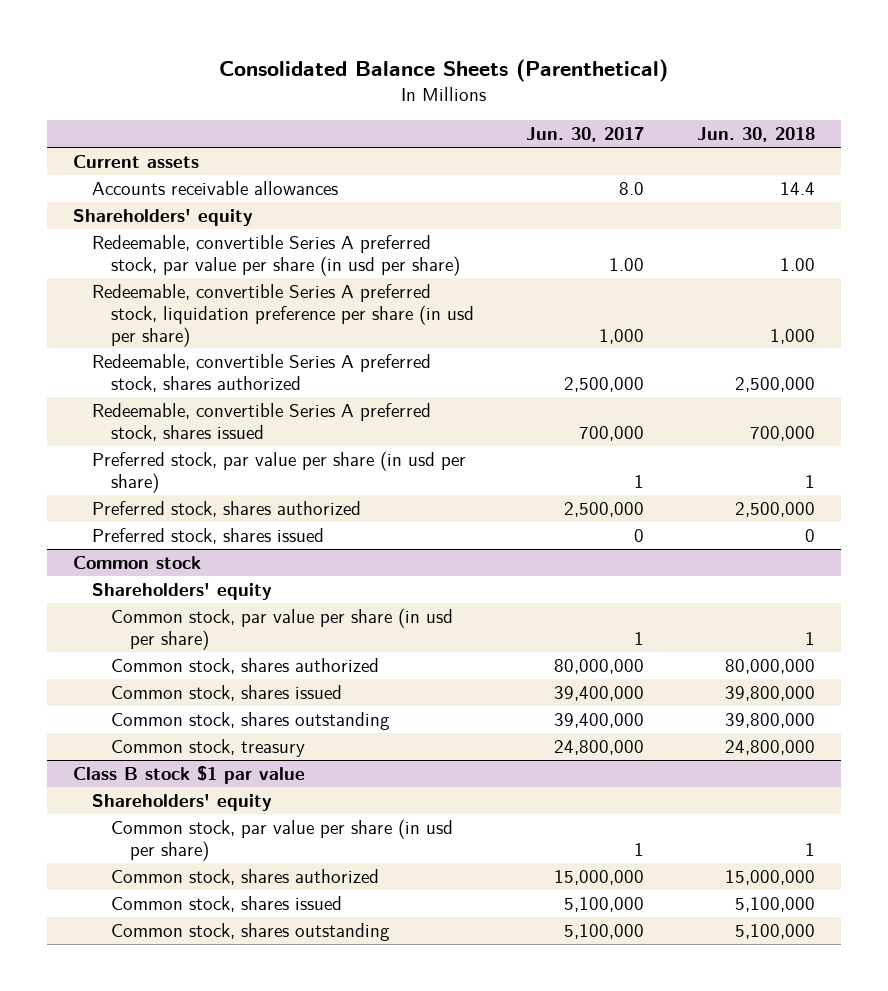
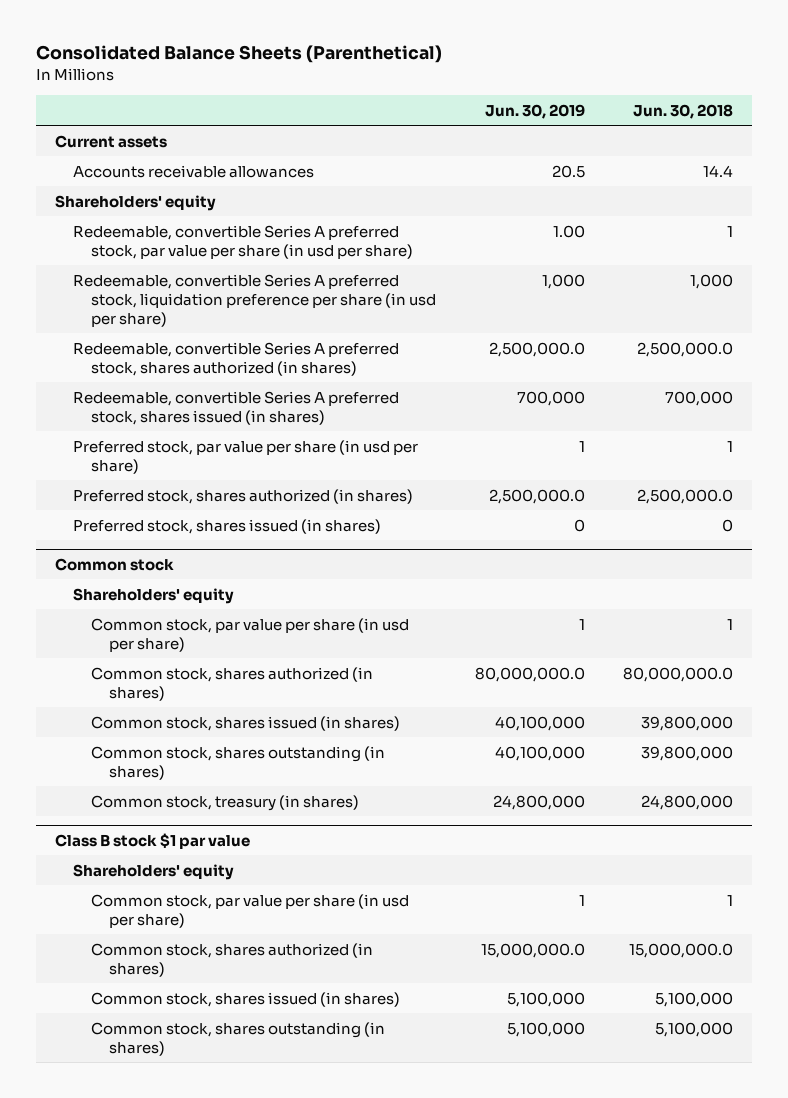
[526,127,645,143] Jun. 30, 2017 -> none
none -> [484,103,585,119] Jun. 30, 2019
[779,257,815,271] 1.00 -> [726,225,733,237] 1
[92,354,432,392] Redeemable, convertible Series A preferred stock, shares authorized -> [73,341,400,376] Redeemable, convertible Series A preferred stock, shares authorized (in shares)
[734,376,815,392] 2,500,000 -> [636,341,733,357] 2,500,000.0
[92,403,432,441] Redeemable, convertible Series A preferred stock, shares issued -> [73,390,400,425] Redeemable, convertible Series A preferred stock, shares issued (in shares)
[92,501,362,518] Preferred stock, shares authorized -> [73,488,414,504] Preferred stock, shares authorized (in shares)
[734,502,815,518] 2,500,000 -> [636,488,733,504] 2,500,000.0
[92,528,325,545] Preferred stock, shares issued -> [73,518,382,534] Preferred stock, shares issued (in shares)
[110,658,379,675] Common stock, shares authorized -> [91,666,374,701] Common stock, shares authorized (in shares)
[724,659,815,675] 80,000,000 -> [622,666,733,682] 80,000,000.0
[110,685,342,702] Common stock, shares issued -> [91,715,401,731] Common stock, shares issued (in shares)
[110,712,390,731] Common stock, shares outstanding -> [91,745,386,780] Common stock, shares outstanding (in shares)
[110,739,305,758] Common stock, treasury -> [91,794,360,811] Common stock, treasury (in shares)
[110,869,379,886] Common stock, shares authorized -> [91,942,374,977] Common stock, shares authorized (in shares)
[724,870,815,886] 15,000,000 -> [628,942,733,958] 15,000,000.0
[110,896,342,913] Common stock, shares issued -> [91,991,401,1007] Common stock, shares issued (in shares)
[110,923,390,942] Common stock, shares outstanding -> [91,1021,386,1056] Common stock, shares outstanding (in shares)

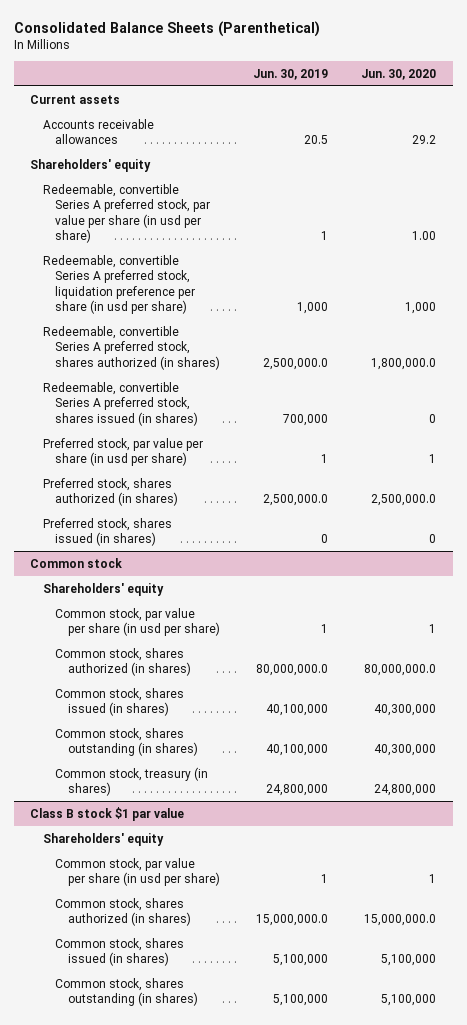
[632,103,733,119] Jun. 30, 2018 -> none
none -> [361,68,437,80] Jun. 30, 2020
[552,224,585,238] 1.00 -> [321,231,329,241] 1

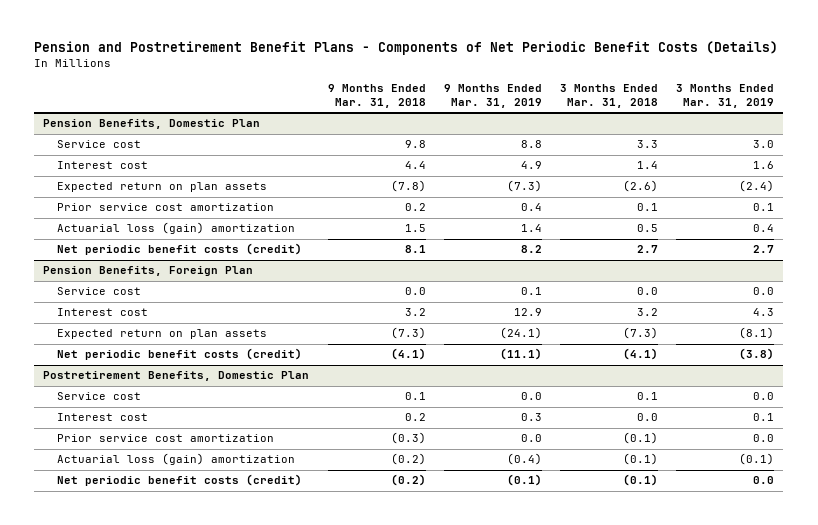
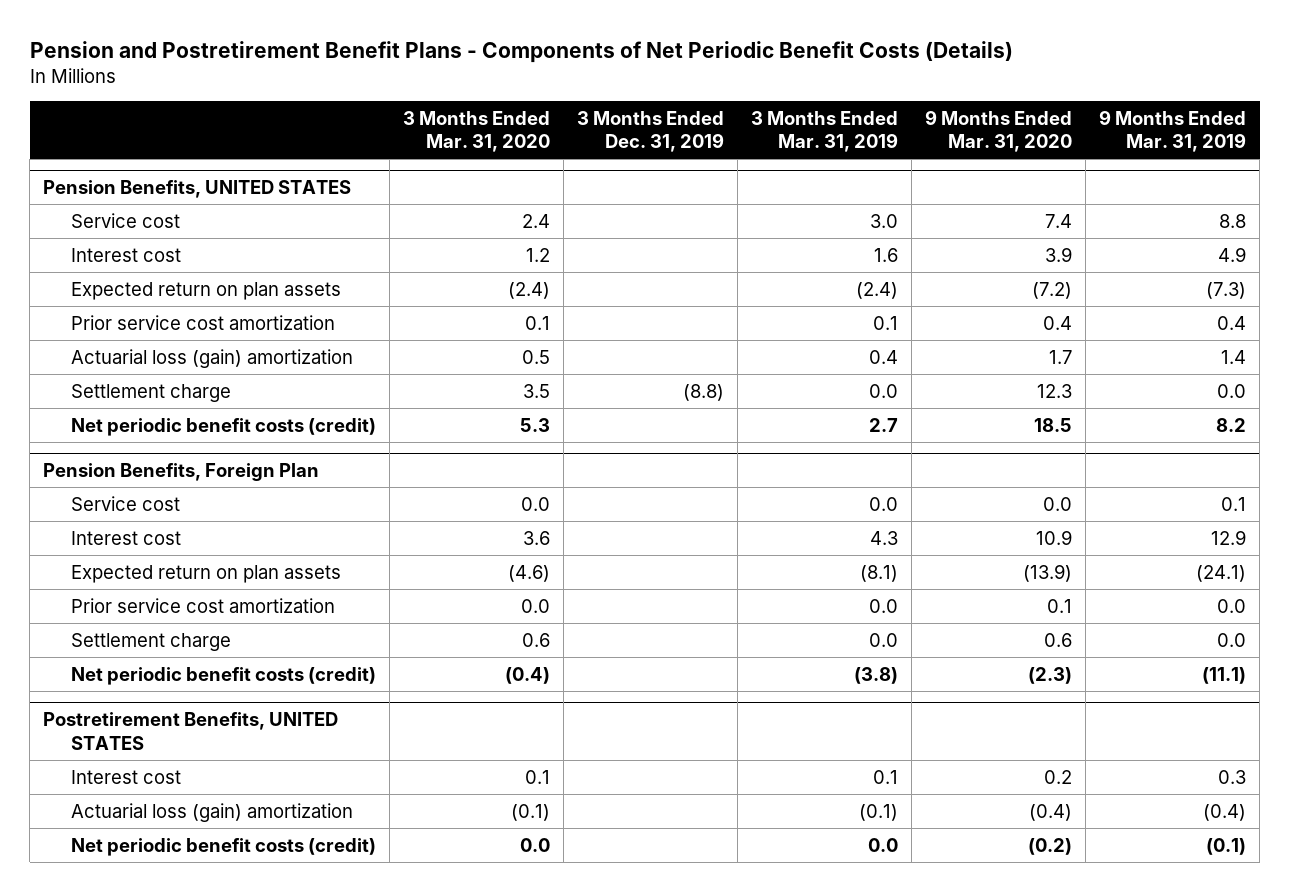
[327,84,426,109] 9 Months Ended Mar. 31, 2018 -> none
[559,84,658,109] 3 Months Ended Mar. 31, 2018 -> none
none -> [403,110,551,153] 3 Months Ended Mar. 31, 2020
none -> [577,110,725,153] 3 Months Ended Dec. 31, 2019
none -> [925,109,1073,153] 9 Months Ended Mar. 31, 2020
[43,119,261,130] Pension Benefits, Domestic Plan -> none
none -> [43,180,352,199] Pension Benefits, UNITED STATES
none -> [71,383,232,402] Settlement charge
none -> [71,597,336,613] Prior service cost amortization
none -> [71,632,232,651] Settlement charge
[43,371,310,382] Postretirement Benefits, Domestic Plan -> none
[57,392,142,401] Service cost -> none
none -> [43,712,339,750] Postretirement Benefits, UNITED STATES
[57,434,275,443] Prior service cost amortization -> none

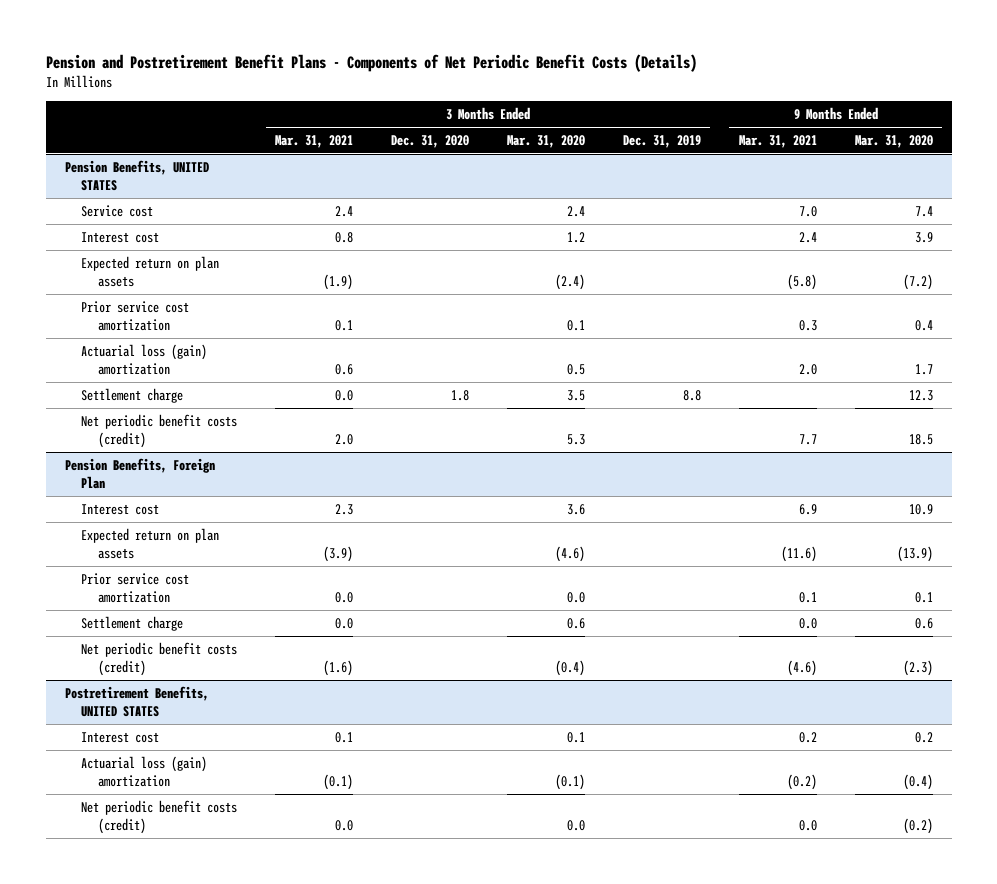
[751,110,899,153] 3 Months Ended Mar. 31, 2019 -> none
[1099,109,1247,153] 9 Months Ended Mar. 31, 2019 -> none
none -> [275,135,354,149] Mar. 31, 2021
none -> [391,135,470,149] Dec. 31, 2020
none -> [738,135,817,149] Mar. 31, 2021
[683,383,725,401] (8.8) -> [682,389,701,401] 8.8
[71,495,181,511] Service cost -> none

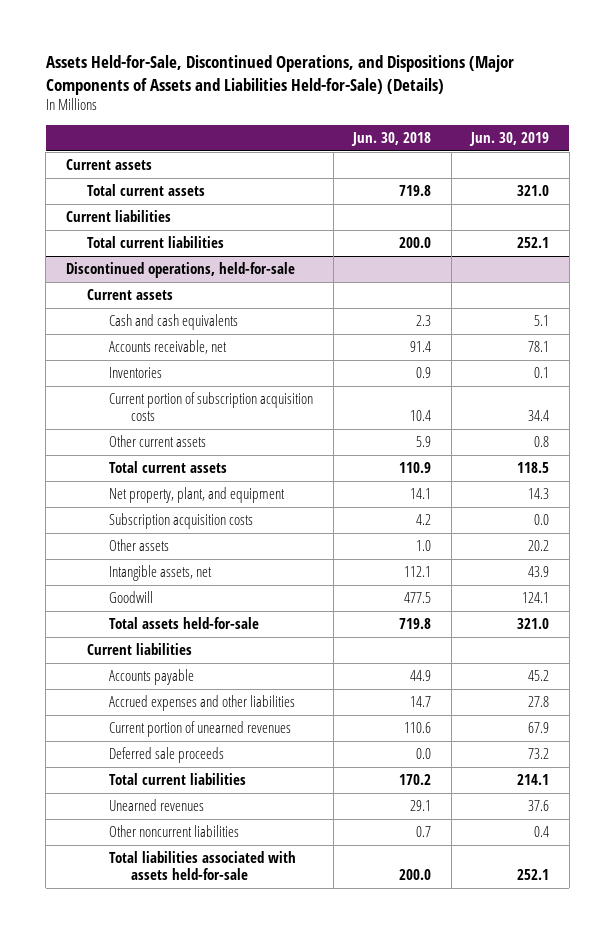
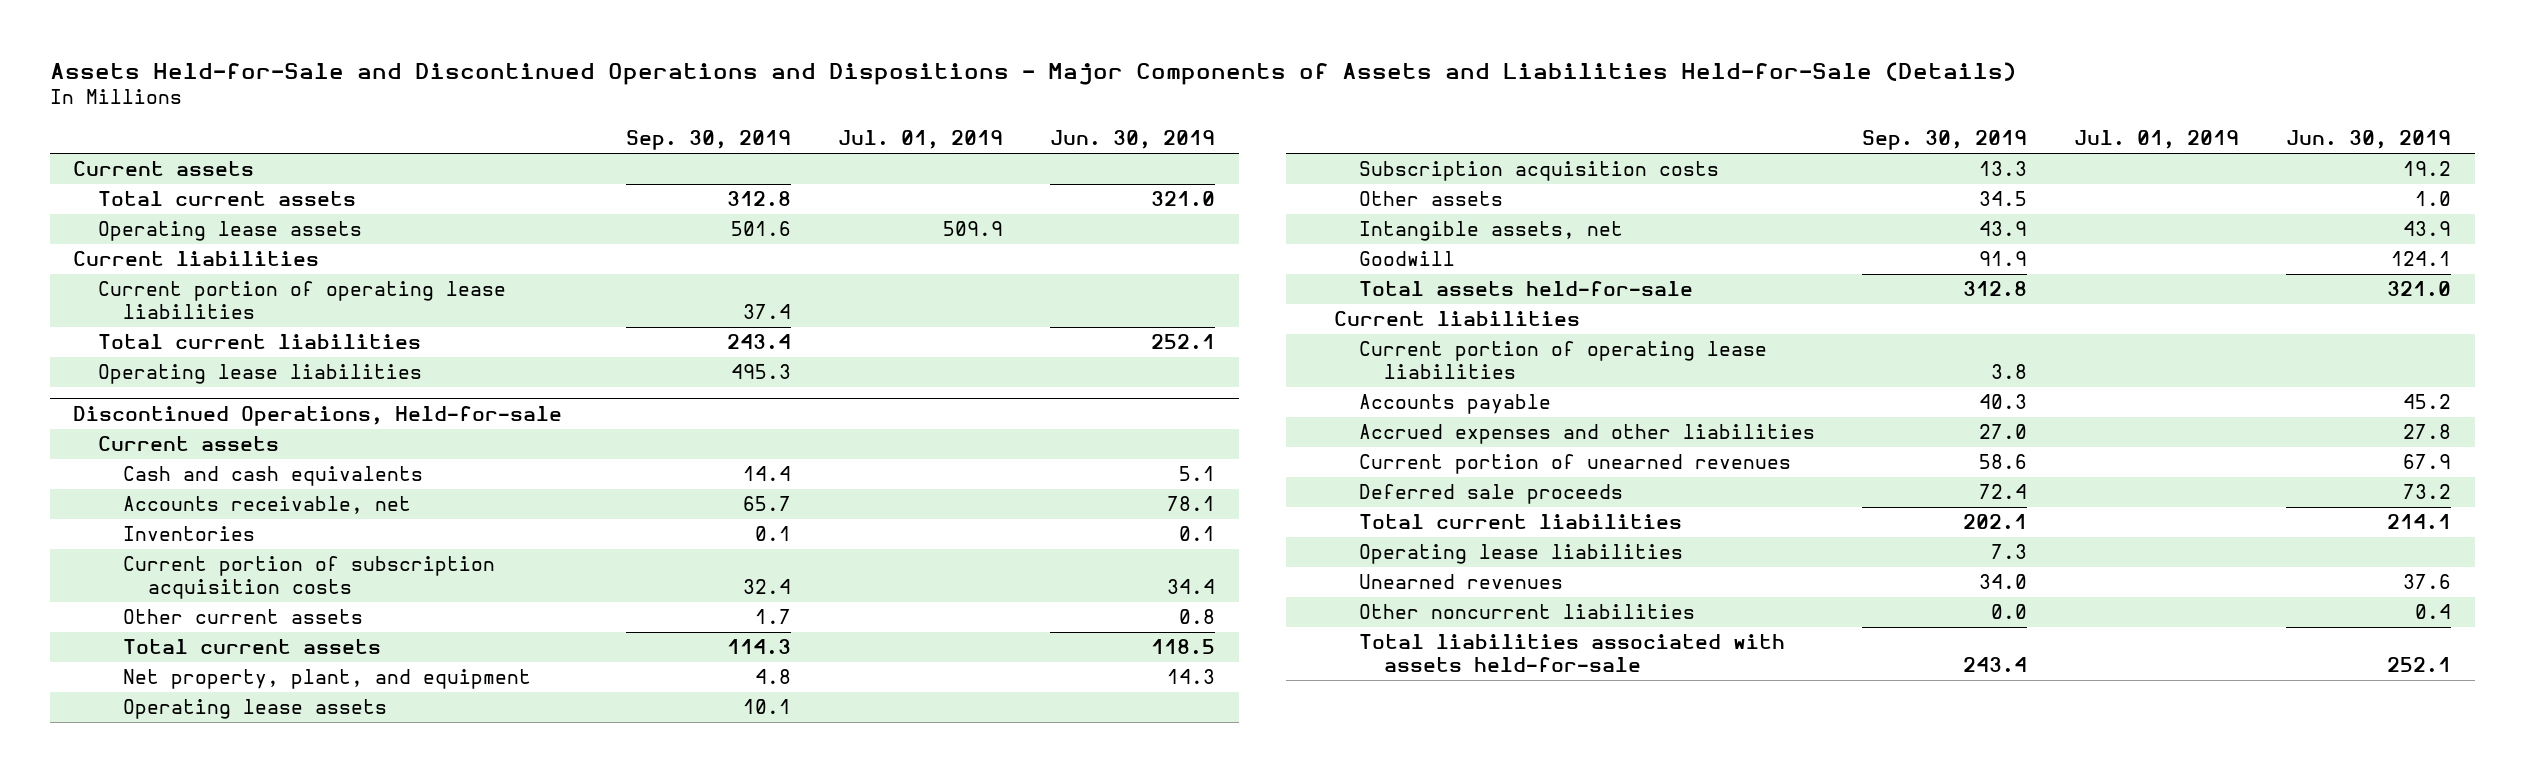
[45,55,514,95] Assets Held-for-Sale, Discontinued Operations, and Dispositions (Major Components of Assets and Liabilities Held-for-Sale) (Details) -> [49,61,2016,85] Assets Held-for-Sale and Discontinued Operations and Dispositions - Major Components of Assets and Liabilities Held-for-Sale (Details)
[351,131,432,146] Jun. 30, 2018 -> none
none -> [626,130,792,151] Sep. 30, 2019
none -> [838,130,1004,150] Jul. 01, 2019
none -> [98,221,363,242] Operating lease assets
none -> [98,281,507,320] Current portion of operating lease liabilities
none -> [98,364,423,385] Operating lease liabilities
[65,262,295,279] Discontinued operations, held-for-sale -> [73,405,563,426] Discontinued Operations, Held-for-sale
none -> [123,699,388,720] Operating lease assets
[534,514,550,526] 0.0 -> [2403,161,2452,177] 19.2
[528,540,550,552] 20.2 -> [2415,191,2452,207] 1.0
none -> [1359,341,1768,380] Current portion of operating lease liabilities
none -> [1359,544,1684,565] Operating lease liabilities

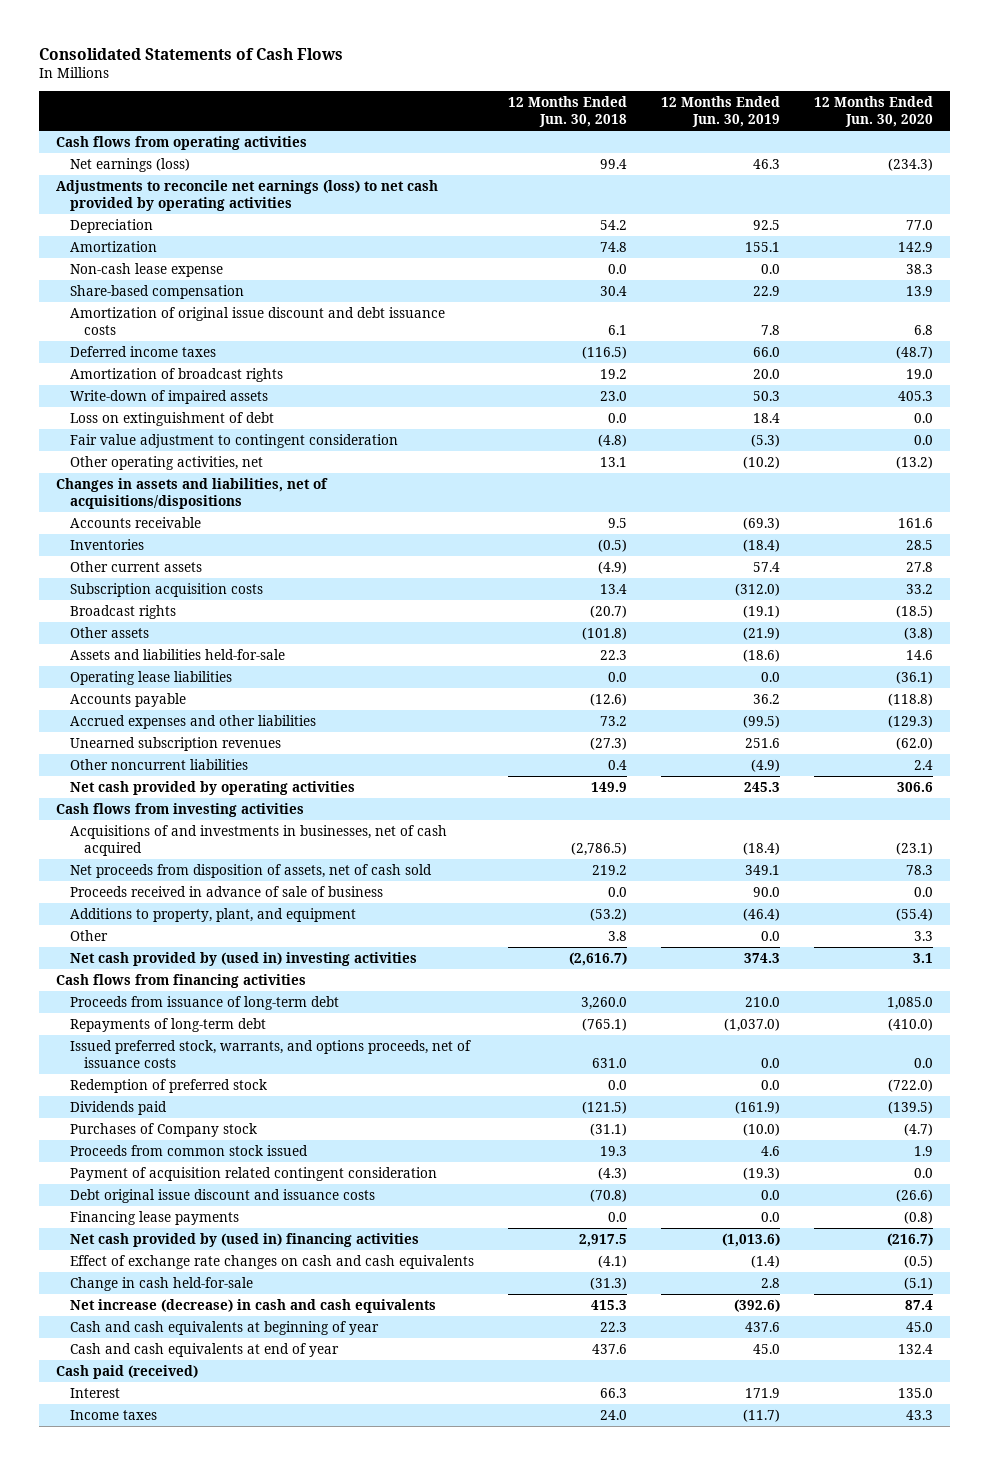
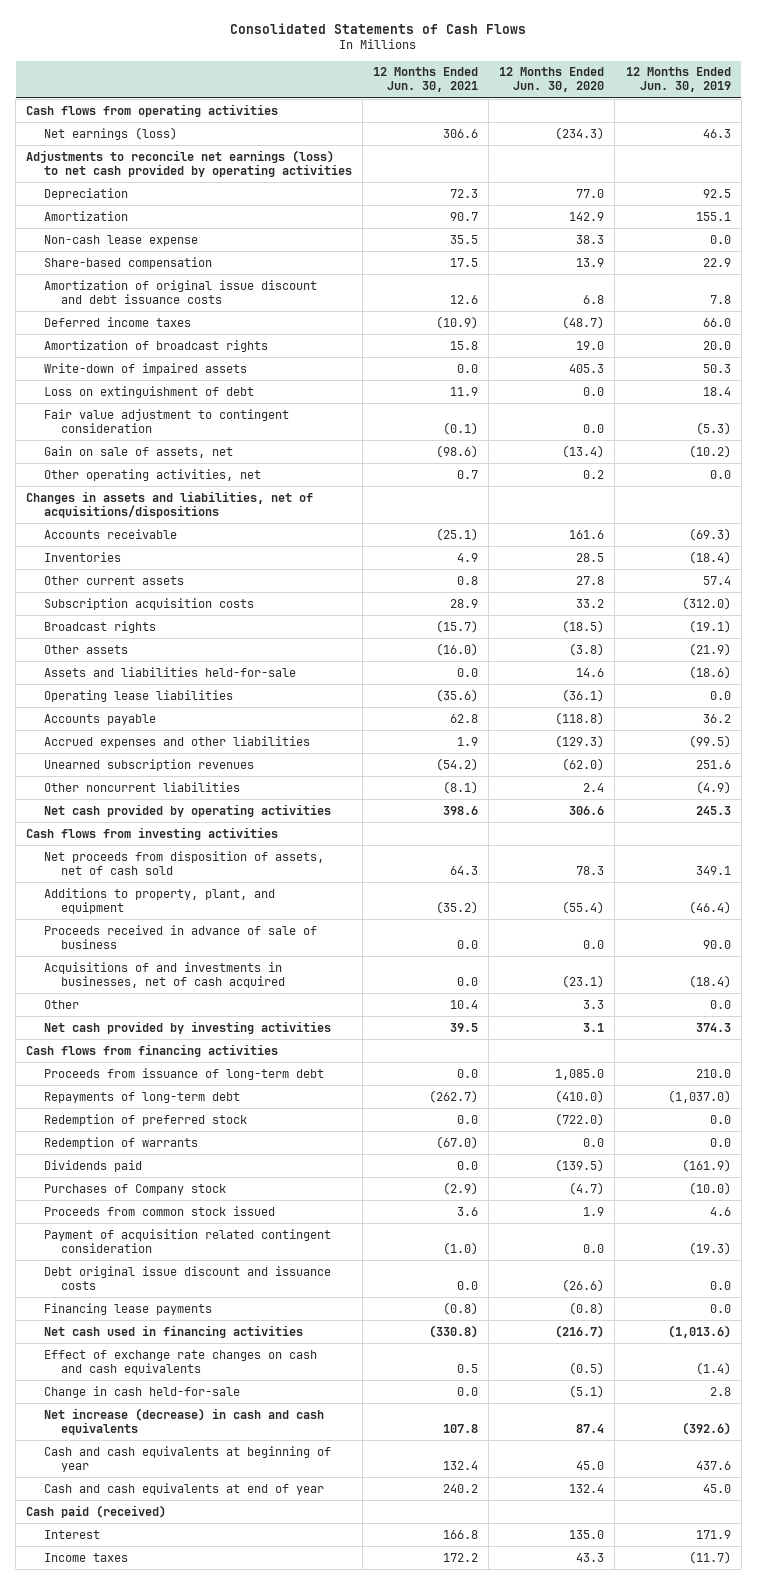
[507,96,627,128] 12 Months Ended Jun. 30, 2018 -> none
none -> [372,67,478,93] 12 Months Ended Jun. 30, 2021
none -> [43,445,233,458] Gain on sale of assets, net
[742,455,780,469] (10.2) -> [709,469,731,479] 0.0
[895,455,933,469] (13.2) -> [583,469,605,479] 0.2
[70,885,384,897] Proceeds received in advance of sale of business -> [43,924,317,949] Proceeds received in advance of sale of business
[70,824,448,856] Acquisitions of and investments in businesses, net of cash acquired -> [43,961,286,988] Acquisitions of and investments in businesses, net of cash acquired
[70,951,418,966] Net cash provided by (used in) investing activities -> [43,1020,331,1034] Net cash provided by investing activities
[70,1039,472,1068] Issued preferred stock, warrants, and options proceeds, net of issuance costs -> none
none -> [43,1136,198,1149] Redemption of warrants
[70,1232,420,1247] Net cash provided by (used in) financing activities -> [43,1324,303,1338] Net cash used in financing activities

